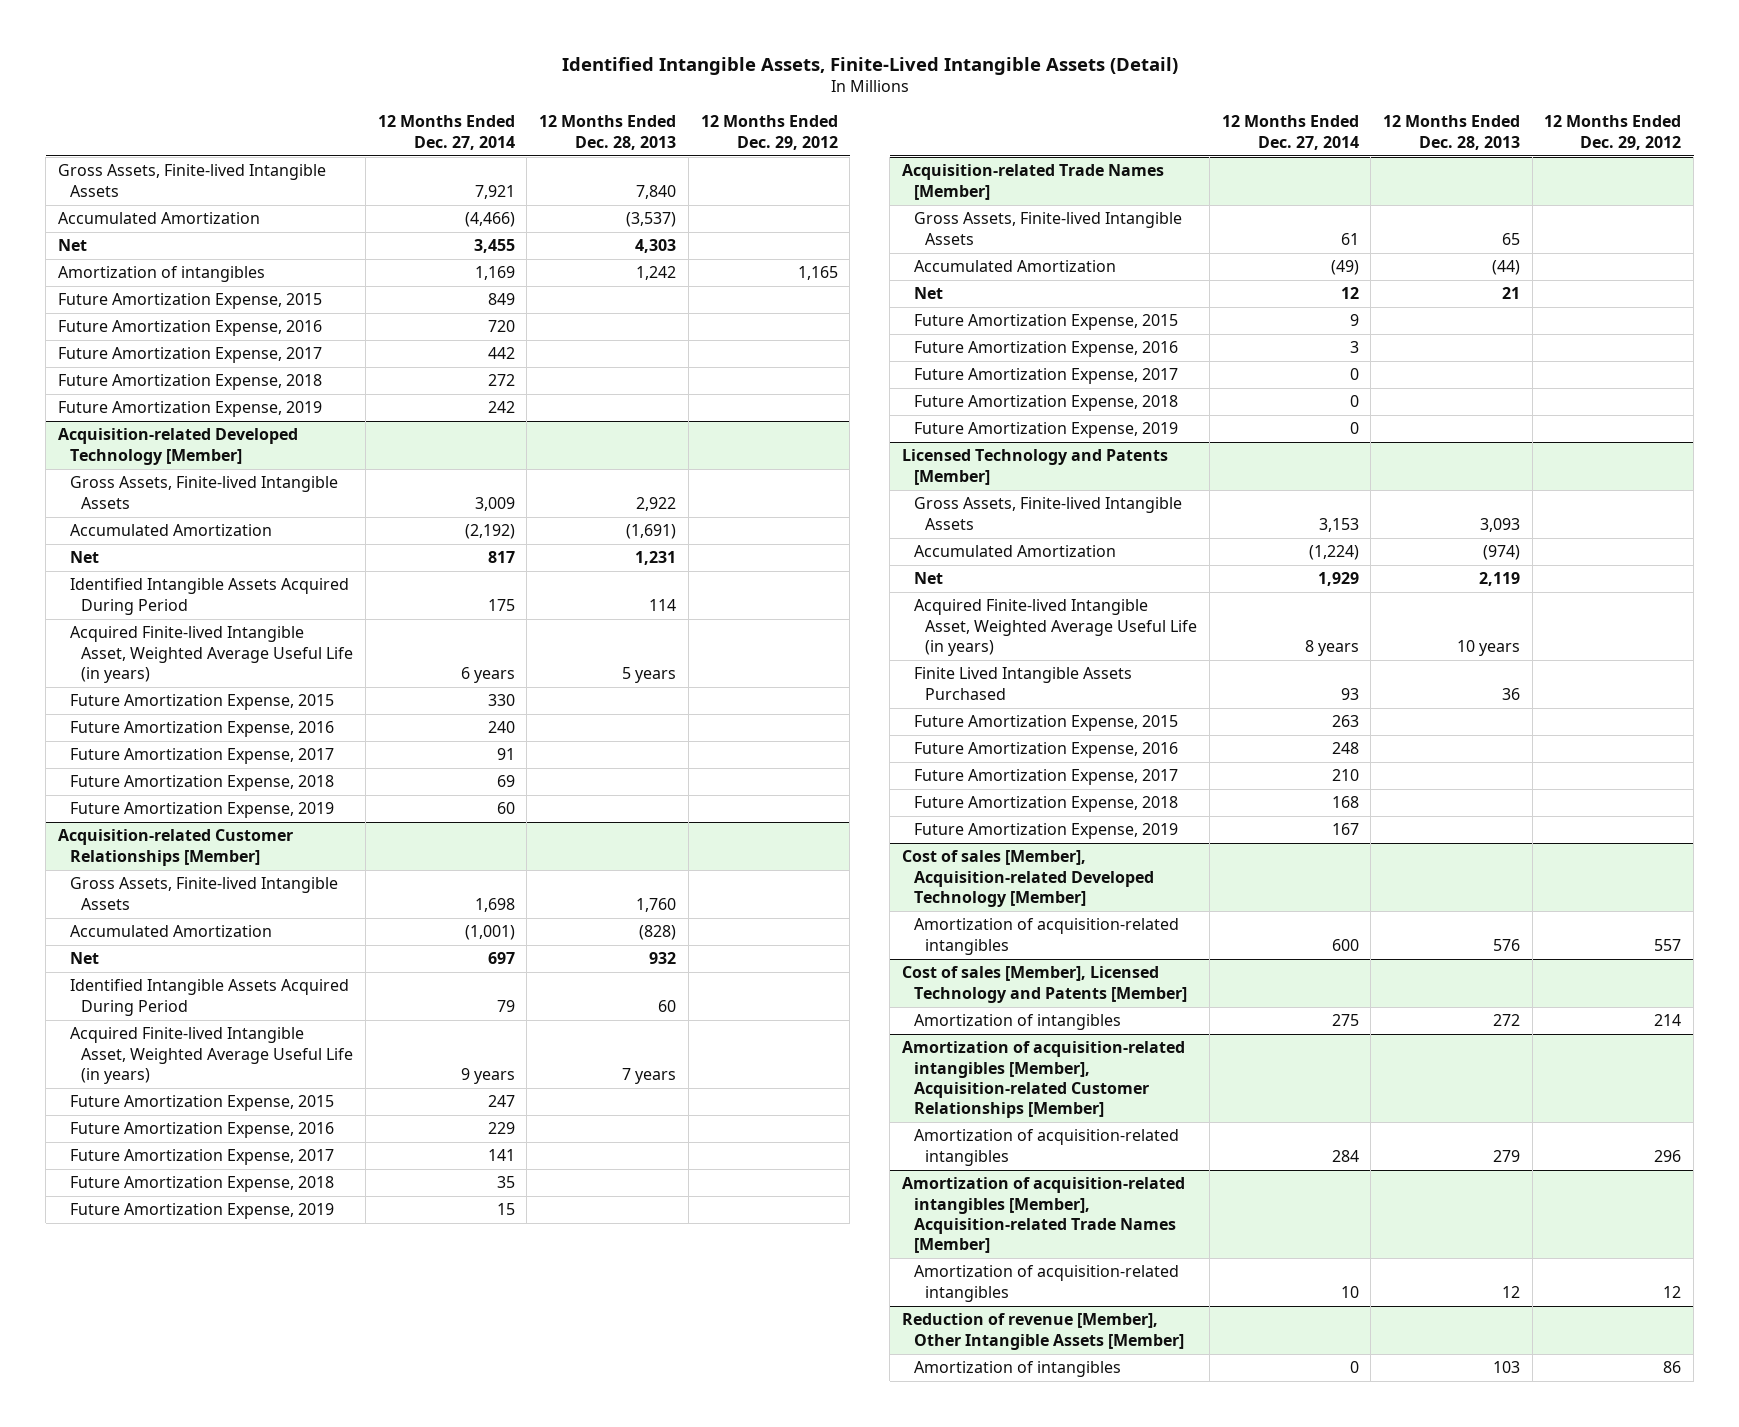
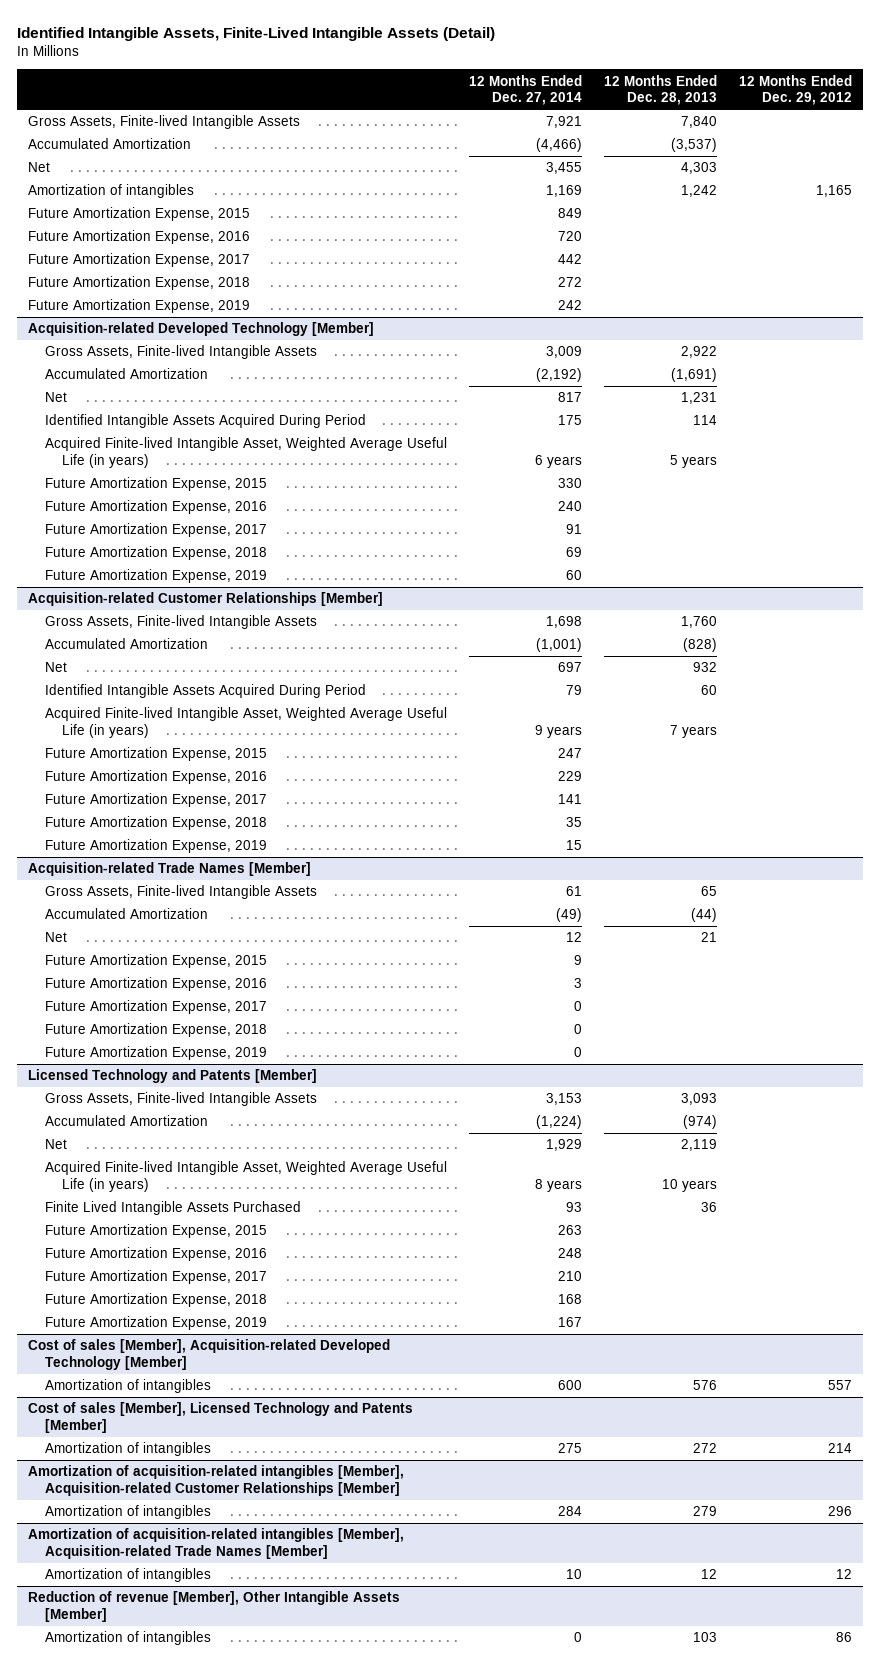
[913,918,1179,955] Amortization of acquisition-related intangibles -> [45,1379,212,1394] Amortization of intangibles
[913,1129,1179,1166] Amortization of acquisition-related intangibles -> [45,1505,212,1520] Amortization of intangibles
[913,1265,1179,1302] Amortization of acquisition-related intangibles -> [45,1568,212,1583] Amortization of intangibles

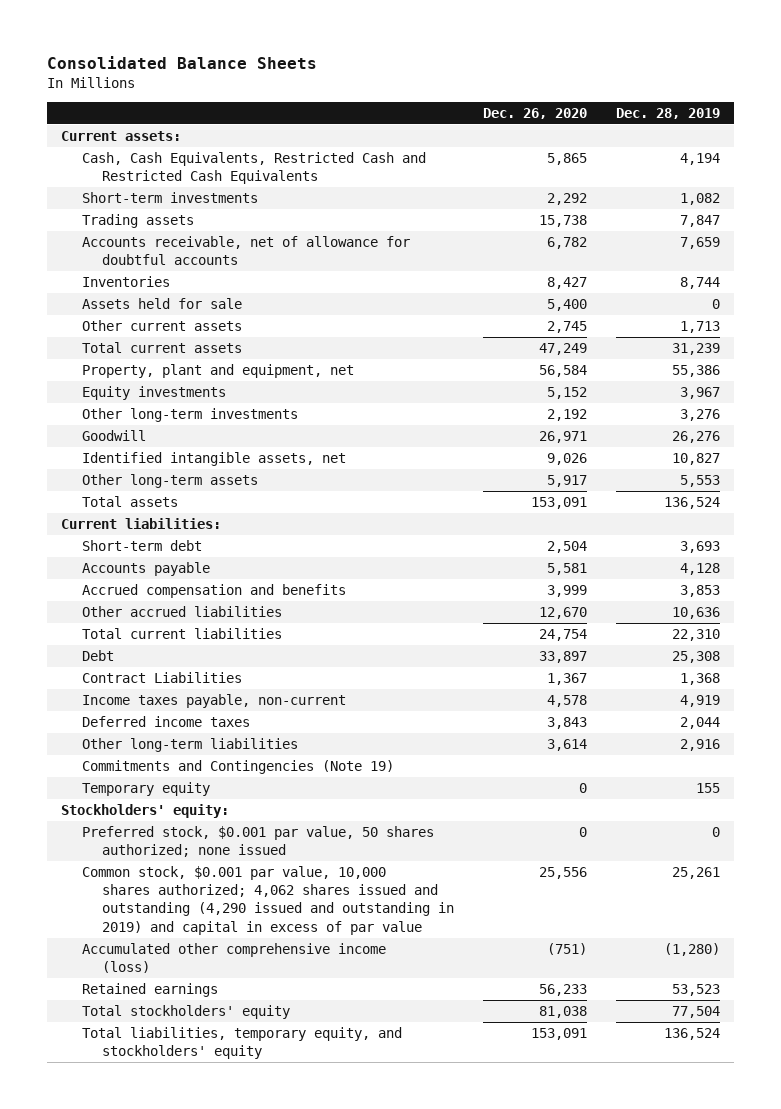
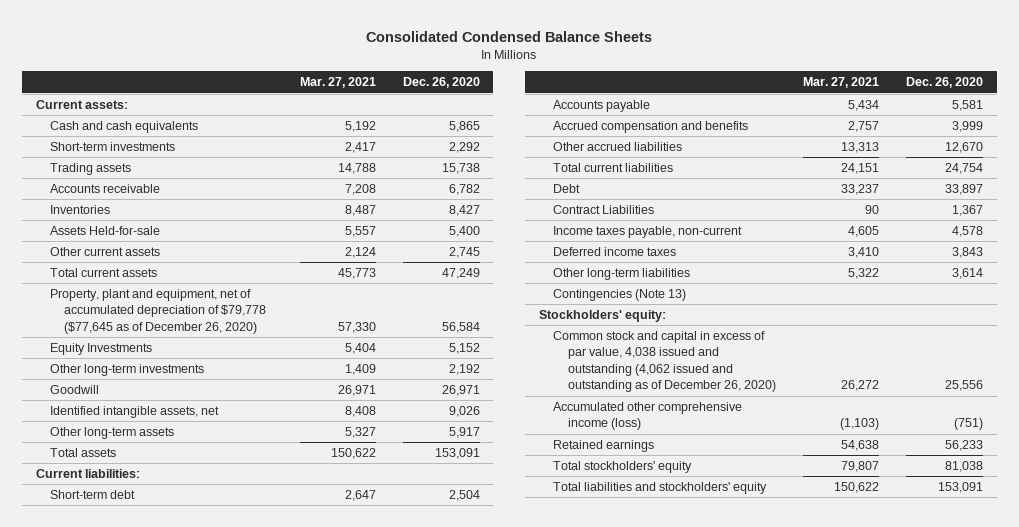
[46,55,317,69] Consolidated Balance Sheets -> [366,30,653,42] Consolidated Condensed Balance Sheets
[616,107,721,119] Dec. 28, 2019 -> none
none -> [299,77,376,89] Mar. 27, 2021
[81,152,426,185] Cash, Cash Equivalents, Restricted Cash and Restricted Cash Equivalents -> [50,121,199,134] Cash and cash equivalents
[81,236,410,266] Accounts receivable, net of allowance for doubtful accounts -> [50,184,161,194] Accounts receivable
[81,298,242,310] Assets held for sale -> [50,226,161,236] Assets Held-for-sale
[81,364,354,379] Property, plant and equipment, net -> [50,289,267,334] Property, plant and equipment, net of accumulated depreciation of $79,778 ($77,645 as of December 26, 2020)
[81,386,226,401] Equity investments -> [50,343,153,356] Equity Investments
[81,782,210,797] Temporary equity -> none
[81,760,394,775] Commitments and Contingencies (Note 19) -> [553,289,687,302] Contingencies (Note 13)
[81,826,434,858] Preferred stock, $0.001 par value, 50 shares authorized; none issued -> none
[81,866,455,935] Common stock, $0.001 par value, 10,000 shares authorized; 4,062 shares issued and outstanding (4,290 issued and outstanding in 2019) and capital in excess of par value -> [553,331,776,393] Common stock and capital in excess of par value, 4,038 issued and outstanding (4,062 issued and outstanding as of December 26, 2020)
[81,1027,402,1060] Total liabilities, temporary equity, and stockholders' equity -> [553,482,768,495] Total liabilities and stockholders' equity

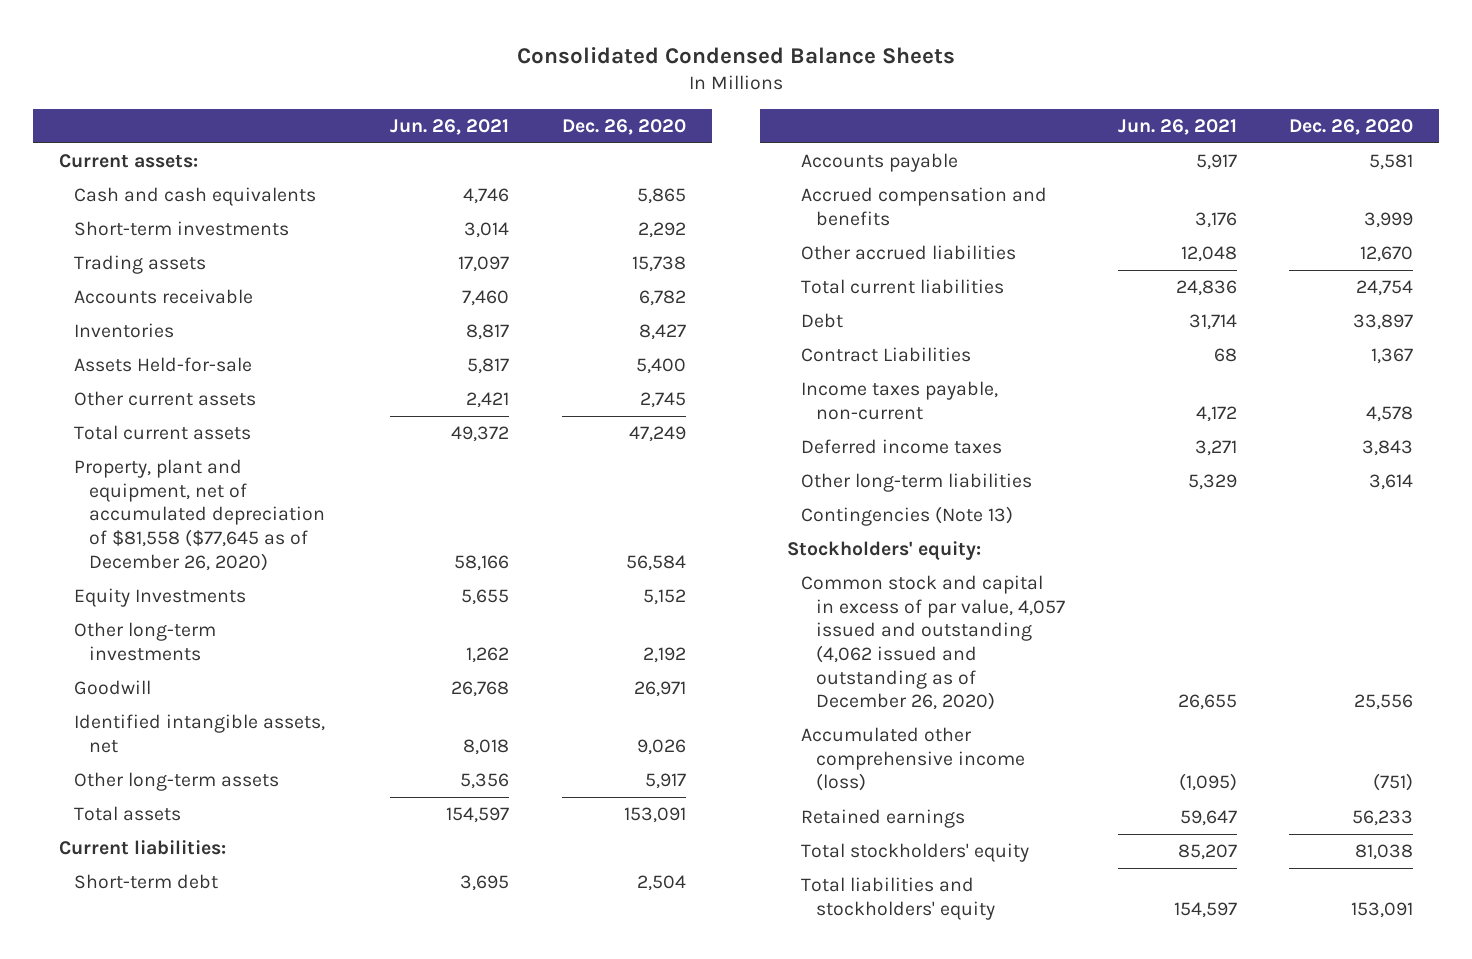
[299,77,376,89] Mar. 27, 2021 -> none
none -> [390,118,510,135] Jun. 26, 2021
[50,289,267,334] Property, plant and equipment, net of accumulated depreciation of $79,778 ($77,645 as of December 26, 2020) -> [73,459,325,571] Property, plant and equipment, net of accumulated depreciation of $81,558 ($77,645 as of December 26, 2020)
[553,331,776,393] Common stock and capital in excess of par value, 4,038 issued and outstanding (4,062 issued and outstanding as of December 26, 2020) -> [801,575,1066,711] Common stock and capital in excess of par value, 4,057 issued and outstanding (4,062 issued and outstanding as of December 26, 2020)

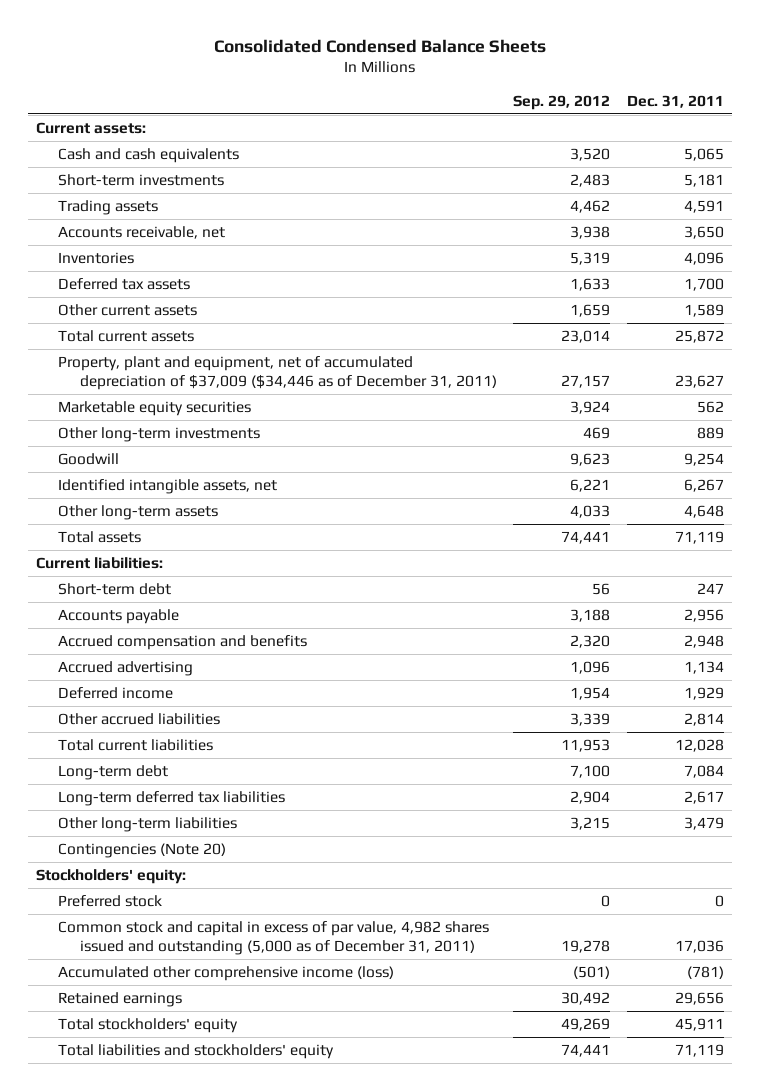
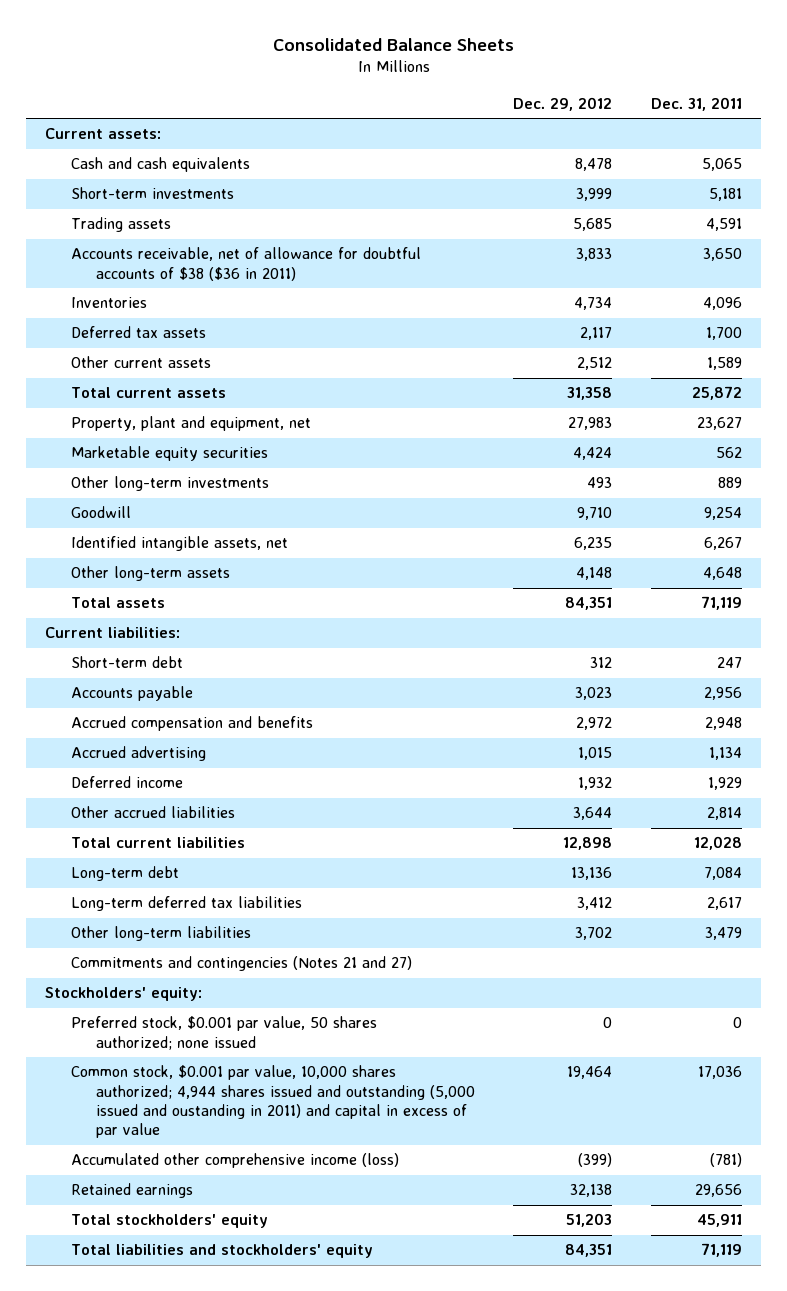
[213,38,546,53] Consolidated Condensed Balance Sheets -> [272,37,514,51] Consolidated Balance Sheets
[513,94,611,110] Sep. 29, 2012 -> none
none -> [513,96,613,111] Dec. 29, 2012
[58,225,226,239] Accounts receivable, net -> [70,247,421,281] Accounts receivable, net of allowance for doubtful accounts of $38 ($36 in 2011)
[58,355,497,391] Property, plant and equipment, net of accumulated depreciation of $37,009 ($34,446 as of December 31, 2011) -> [70,416,311,432] Property, plant and equipment, net
[58,842,227,858] Contingencies (Note 20) -> [70,956,412,972] Commitments and contingencies (Notes 21 and 27)
[58,894,163,907] Preferred stock -> [70,1016,377,1050] Preferred stock, $0.001 par value, 50 shares authorized; none issued
[58,920,490,956] Common stock and capital in excess of par value, 4,982 shares issued and outstanding (5,000 as of December 31, 2011) -> [70,1065,475,1139] Common stock, $0.001 par value, 10,000 shares authorized; 4,944 shares issued and outstanding (5,000 issued and oustanding in 2011) and capital in excess of par value

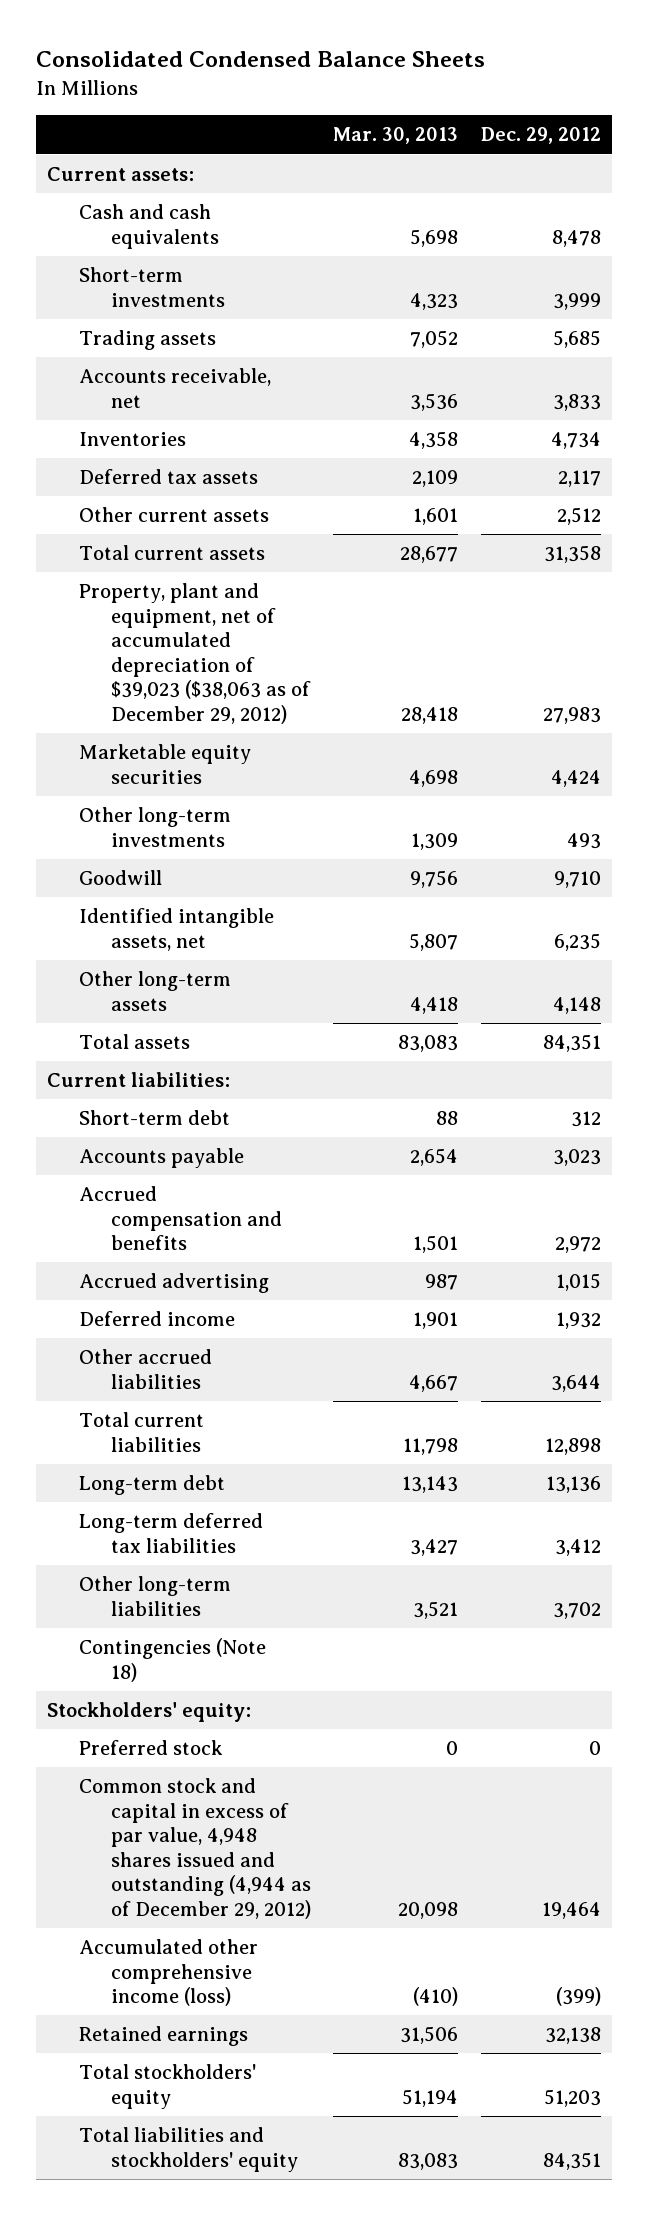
[272,37,514,51] Consolidated Balance Sheets -> [36,51,486,68] Consolidated Condensed Balance Sheets
[650,96,742,111] Dec. 31, 2011 -> none
none -> [333,127,459,145] Mar. 30, 2013
[70,247,421,281] Accounts receivable, net of allowance for doubtful accounts of $38 ($36 in 2011) -> [78,368,271,408] Accounts receivable, net
[70,416,311,432] Property, plant and equipment, net -> [78,583,311,724] Property, plant and equipment, net of accumulated depreciation of $39,023 ($38,063 as of December 29, 2012)
[70,956,412,972] Commitments and contingencies (Notes 21 and 27) -> [78,1638,266,1682] Contingencies (Note 18)
[70,1016,377,1050] Preferred stock, $0.001 par value, 50 shares authorized; none issued -> [78,1740,223,1756] Preferred stock
[70,1065,475,1139] Common stock, $0.001 par value, 10,000 shares authorized; 4,944 shares issued and outstanding (5,000 issued and oustanding in 2011) and capital in excess of par value -> [78,1778,311,1919] Common stock and capital in excess of par value, 4,948 shares issued and outstanding (4,944 as of December 29, 2012)

